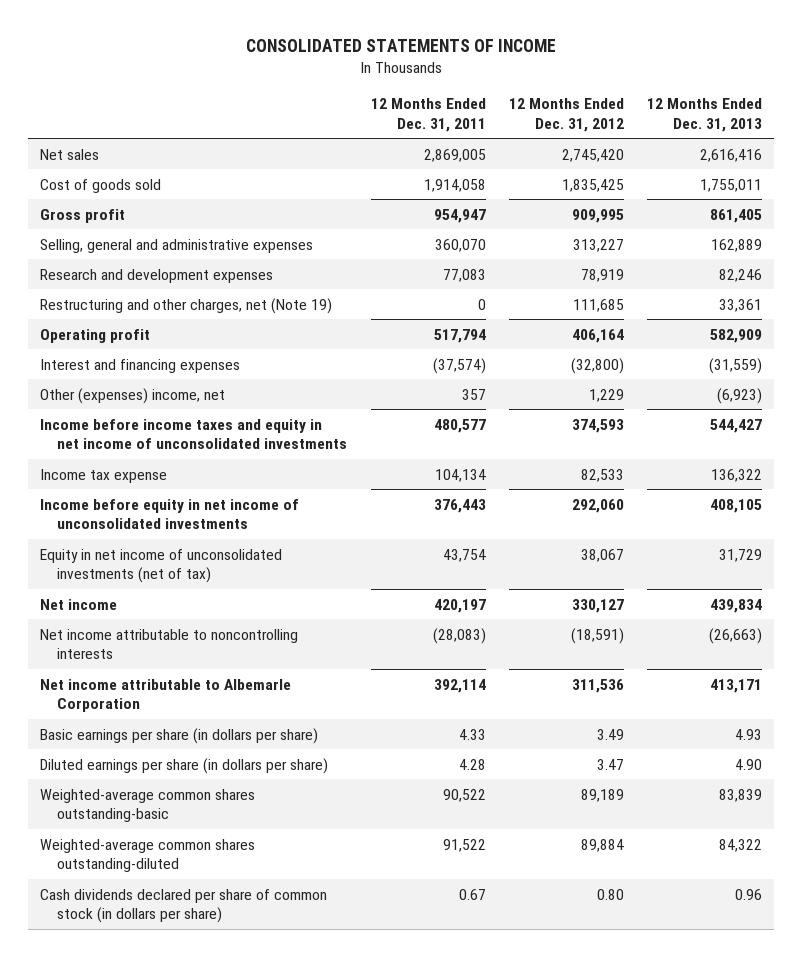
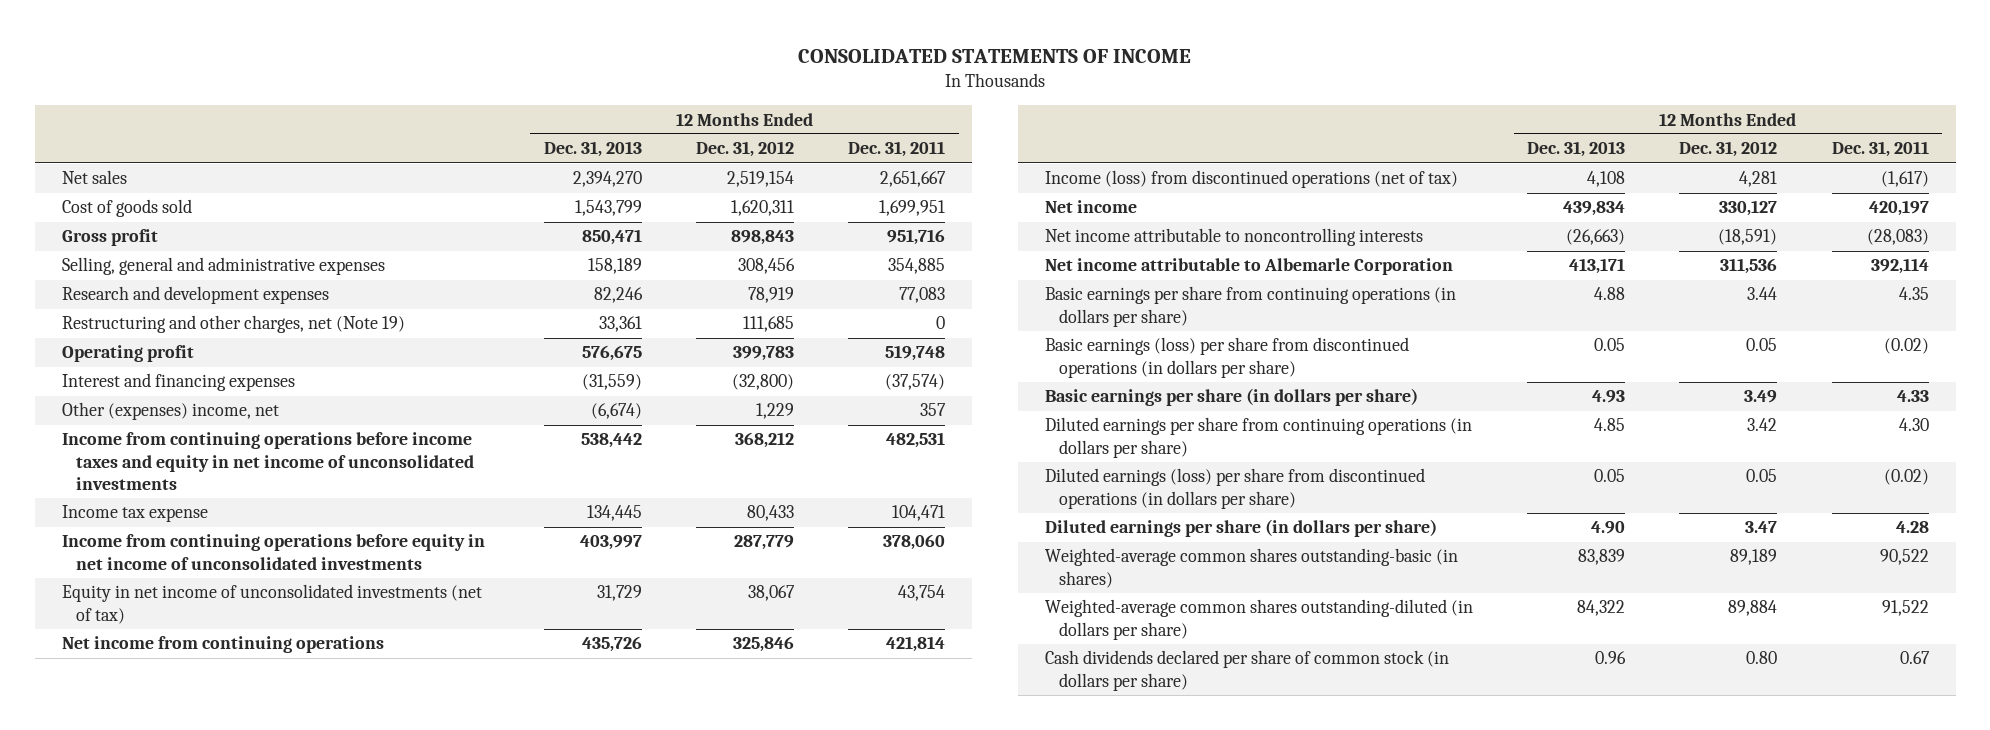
[423,148,486,162] 2,869,005 -> [880,171,947,188] 2,651,667
[561,148,624,162] 2,745,420 -> [727,171,795,188] 2,519,154
[700,148,763,162] 2,616,416 -> [572,171,642,188] 2,394,270
[423,178,486,192] 1,914,058 -> [879,200,946,217] 1,699,951
[561,178,624,192] 1,835,425 -> [731,200,795,217] 1,620,311
[700,178,763,192] 1,755,011 -> [574,200,642,217] 1,543,799
[433,208,486,223] 954,947 -> [887,229,946,246] 951,716
[571,208,624,223] 909,995 -> [731,230,795,246] 898,843
[710,208,763,223] 861,405 -> [581,229,642,246] 850,471
[434,238,486,252] 360,070 -> [888,258,946,275] 354,885
[572,238,624,252] 313,227 -> [738,258,796,275] 308,456
[711,238,763,252] 162,889 -> [587,258,642,275] 158,189
[433,328,486,343] 517,794 -> [885,345,946,362] 519,748
[571,328,624,343] 406,164 -> [733,346,795,362] 399,783
[710,328,763,343] 582,909 -> [581,345,642,362] 576,675
[717,387,763,404] (6,923) -> [590,403,642,420] (6,674)
[40,418,348,449] Income before income taxes and equity in net income of unconsolidated investments -> [61,432,475,490] Income from continuing operations before income taxes and equity in net income of unconsolidated investments
[433,418,486,433] 480,577 -> [886,432,946,449] 482,531
[571,418,624,433] 374,593 -> [735,432,795,449] 368,212
[710,418,763,433] 544,427 -> [580,433,642,449] 538,442
[434,468,486,482] 104,134 -> [892,505,946,522] 104,471
[580,468,624,482] 82,533 -> [747,505,795,522] 80,433
[711,468,763,482] 136,322 -> [586,505,642,522] 134,445
[40,498,300,529] Income before equity in net income of unconsolidated investments -> [61,534,485,570] Income from continuing operations before equity in net income of unconsolidated investments
[433,498,486,513] 376,443 -> [883,534,946,551] 378,060
[571,498,624,513] 292,060 -> [734,535,795,551] 287,779
[710,498,763,513] 408,105 -> [579,535,642,551] 403,997
none -> [61,636,384,654] Net income from continuing operations
none -> [1044,170,1458,189] Income (loss) from discontinued operations (net of tax)
none -> [1044,286,1456,327] Basic earnings per share from continuing operations (in dollars per share)
none -> [1044,337,1409,378] Basic earnings (loss) per share from discontinued operations (in dollars per share)
none -> [1044,417,1472,458] Diluted earnings per share from continuing operations (in dollars per share)
none -> [1044,468,1425,509] Diluted earnings (loss) per share from discontinued operations (in dollars per share)
[40,788,256,822] Weighted-average common shares outstanding-basic -> [1044,548,1458,588] Weighted-average common shares outstanding-basic (in shares)
[40,838,256,872] Weighted-average common shares outstanding-diluted -> [1044,599,1473,640] Weighted-average common shares outstanding-diluted (in dollars per share)

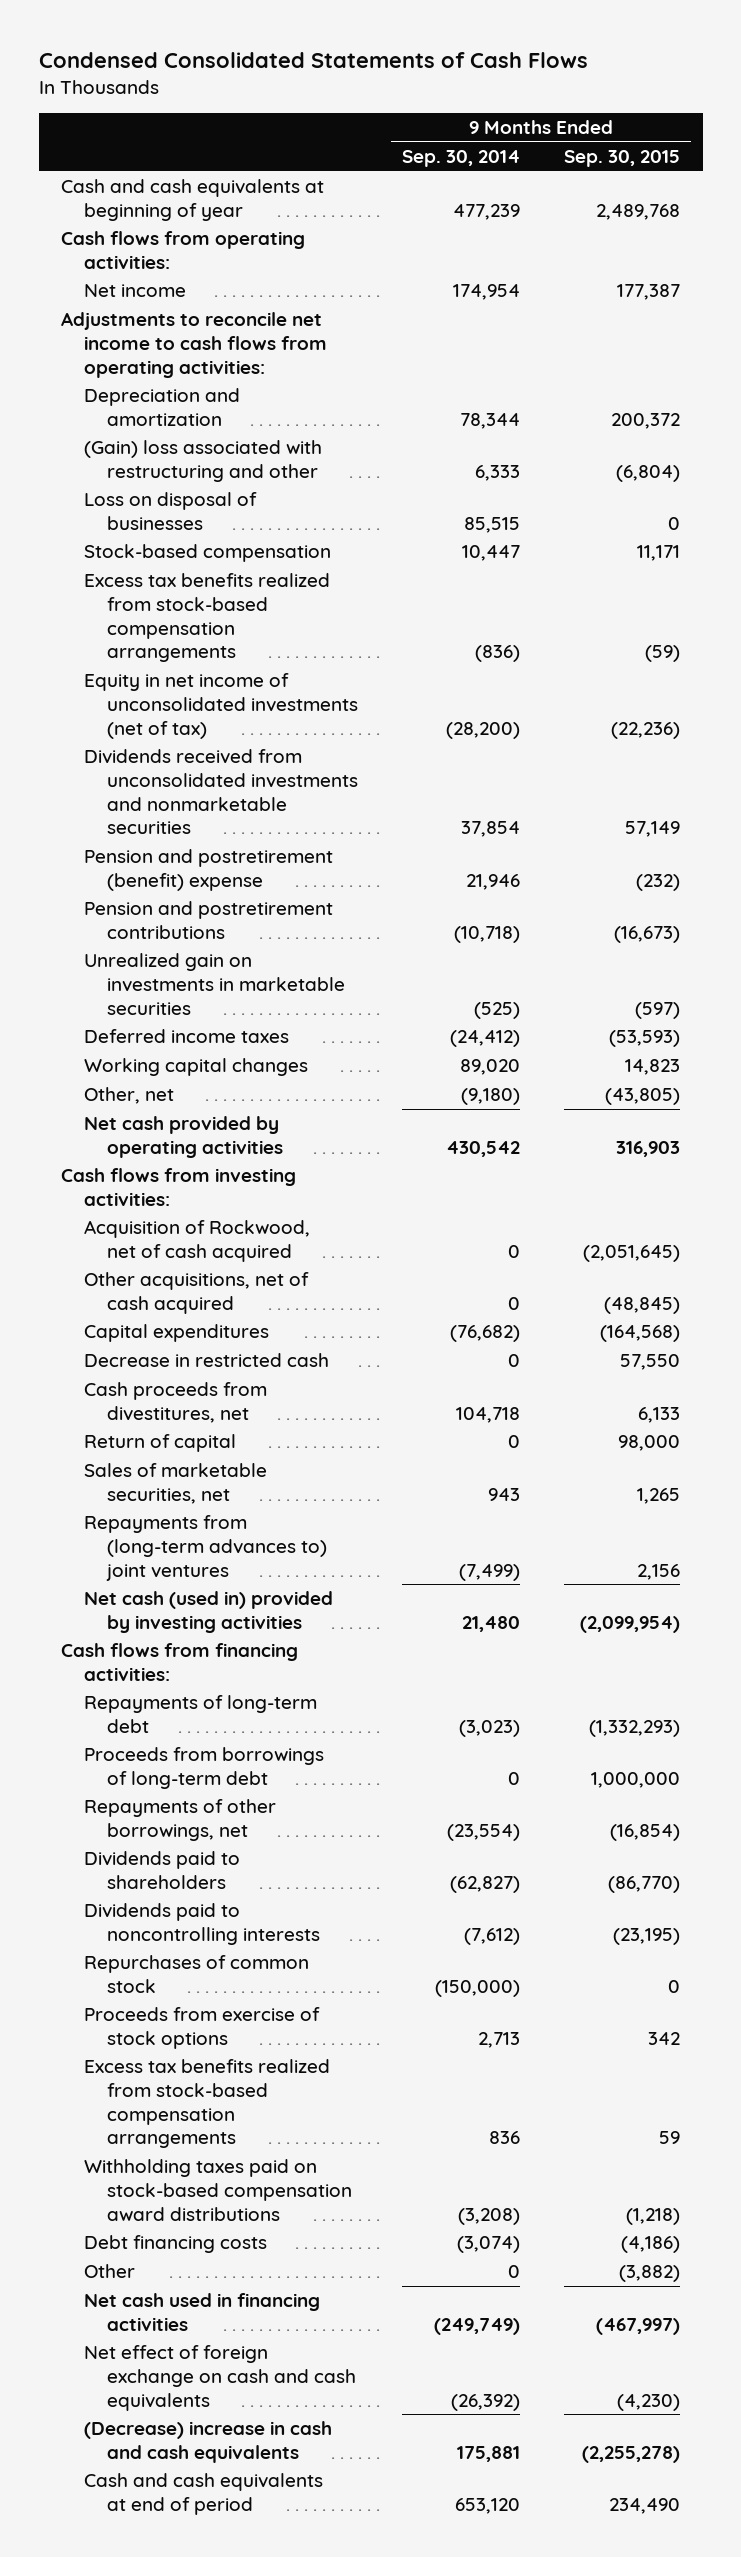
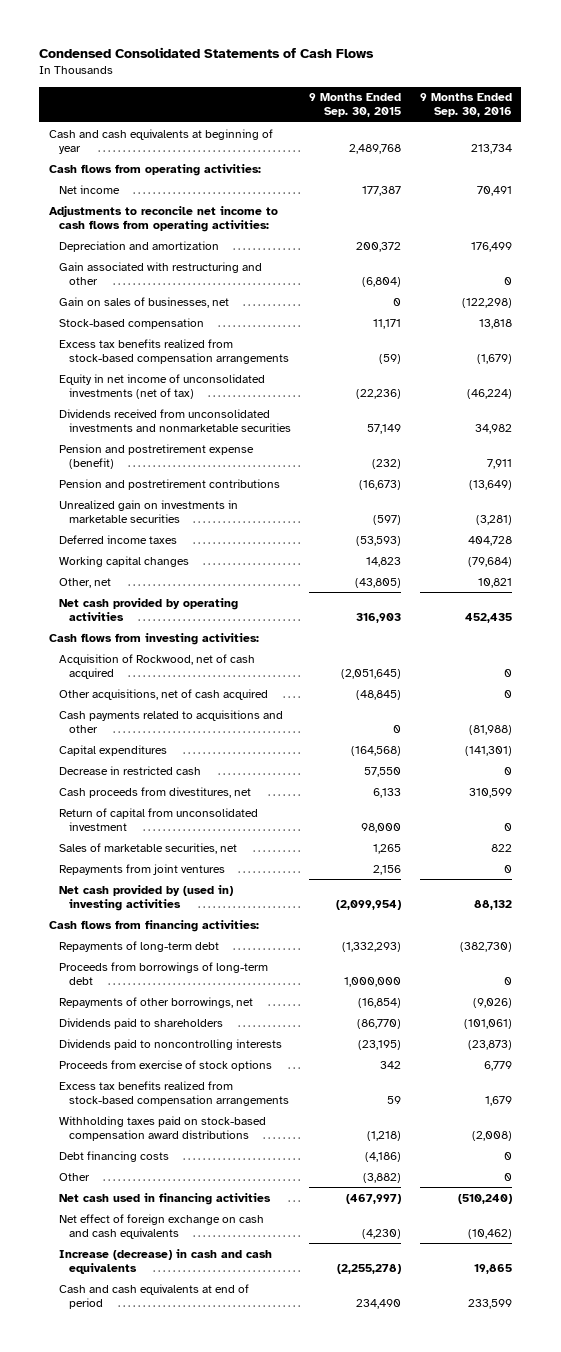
[402,150,521,168] Sep. 30, 2014 -> none
none -> [420,93,513,118] 9 Months Ended Sep. 30, 2016
[83,492,257,530] Loss on disposal of businesses -> none
[83,440,322,482] (Gain) loss associated with restructuring and other -> [58,261,262,285] Gain associated with restructuring and other
none -> [58,296,229,308] Gain on sales of businesses, net
[83,849,333,891] Pension and postretirement (benefit) expense -> [58,443,254,469] Pension and postretirement expense (benefit)
none -> [58,709,283,733] Cash payments related to acquisitions and other
[83,1434,236,1453] Return of capital -> [58,807,258,831] Return of capital from unconsolidated investment
[83,1515,327,1581] Repayments from (long-term advances to) joint ventures -> [58,863,225,875] Repayments from joint ventures
[83,1591,333,1633] Net cash (used in) provided by investing activities -> [58,884,233,911] Net cash provided by (used in) investing activities
[83,1955,309,1993] Repurchases of common stock -> none
[83,2421,332,2463] (Decrease) increase in cash and cash equivalents -> [58,1248,272,1274] Increase (decrease) in cash and cash equivalents

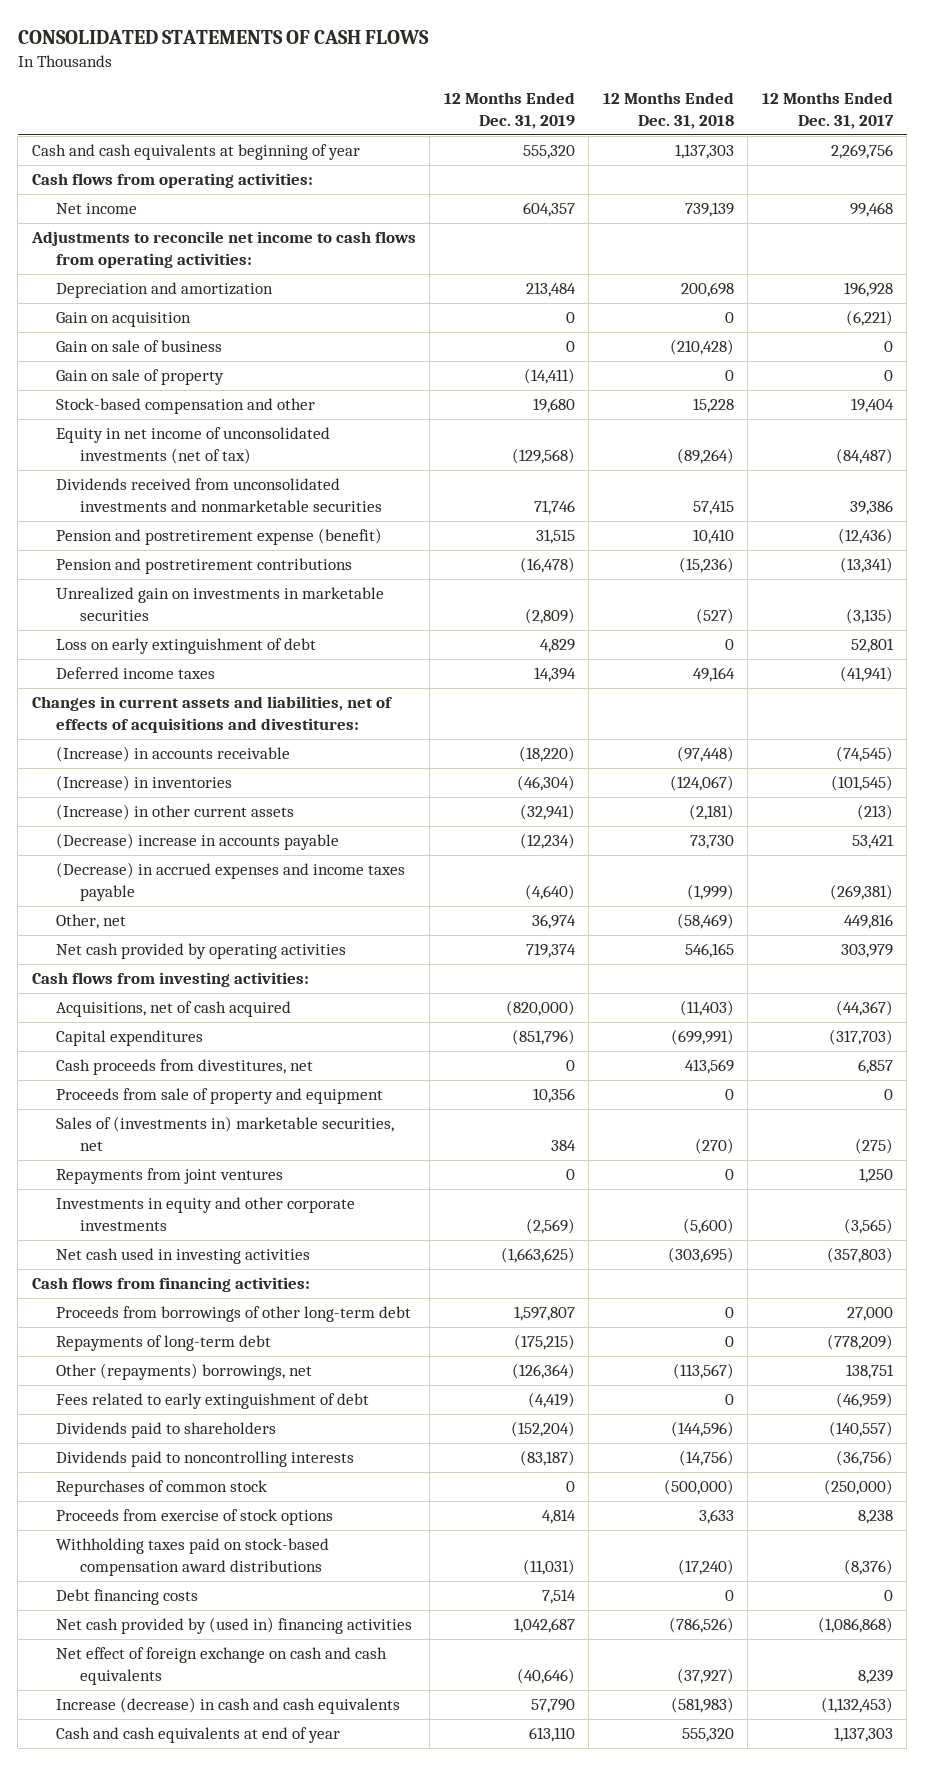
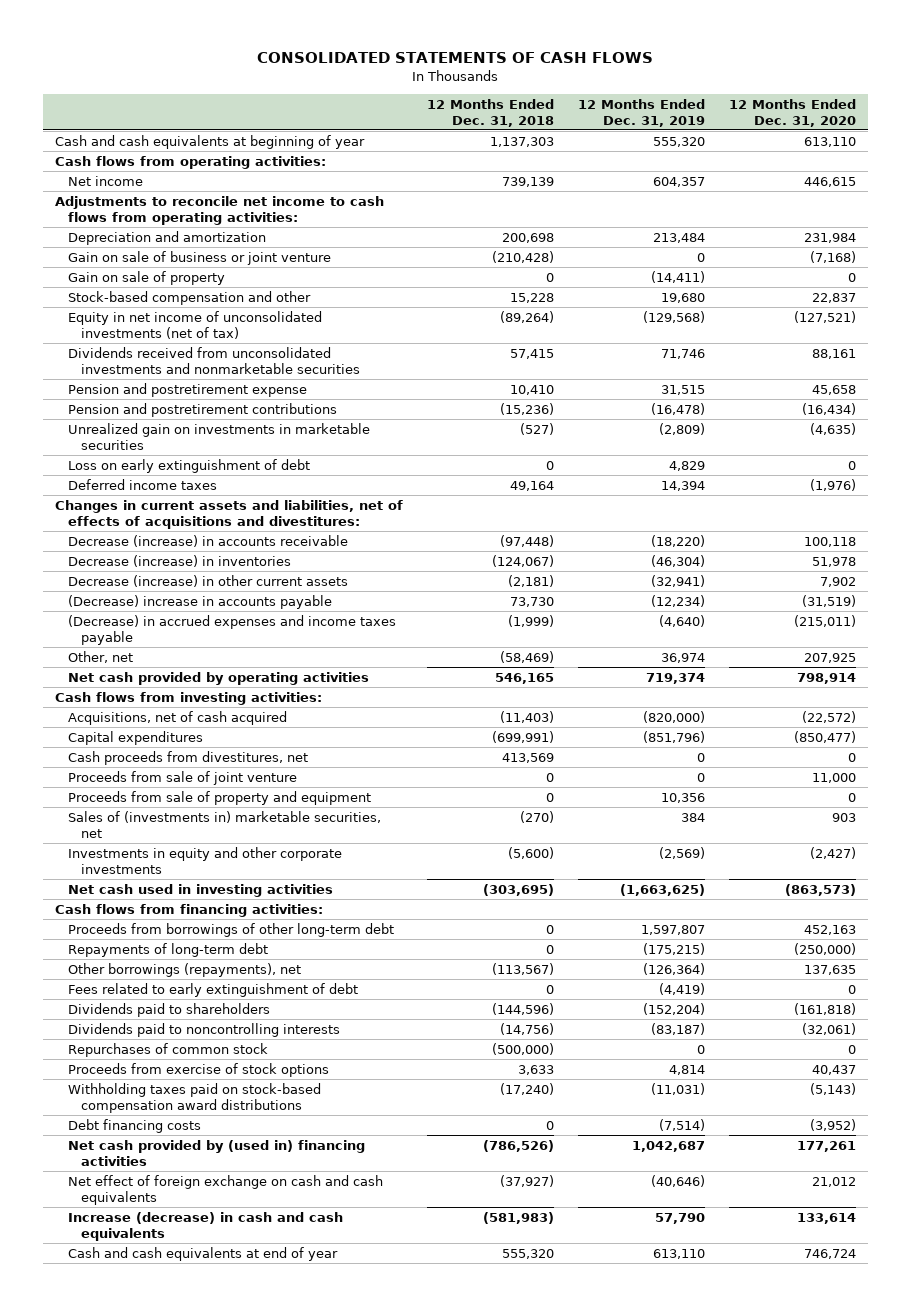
[761,92,894,130] 12 Months Ended Dec. 31, 2017 -> none
none -> [728,98,856,127] 12 Months Ended Dec. 31, 2020
[56,312,192,328] Gain on acquisition -> none
[56,340,223,353] Gain on sale of business -> [67,250,331,265] Gain on sale of business or joint venture
[56,528,383,546] Pension and postretirement expense (benefit) -> [67,382,307,397] Pension and postretirement expense
[56,746,291,763] (Increase) in accounts receivable -> [67,534,348,547] Decrease (increase) in accounts receivable
[56,775,233,792] (Increase) in inventories -> [67,554,291,567] Decrease (increase) in inventories
[56,804,295,821] (Increase) in other current assets -> [67,574,348,587] Decrease (increase) in other current assets
none -> [67,770,297,785] Proceeds from sale of joint venture
[56,1168,284,1185] Repayments from joint ventures -> none
[56,1363,313,1381] Other (repayments) borrowings, net -> [67,962,301,977] Other borrowings (repayments), net
[541,1589,576,1605] 7,514 -> [658,1118,705,1131] (7,514)

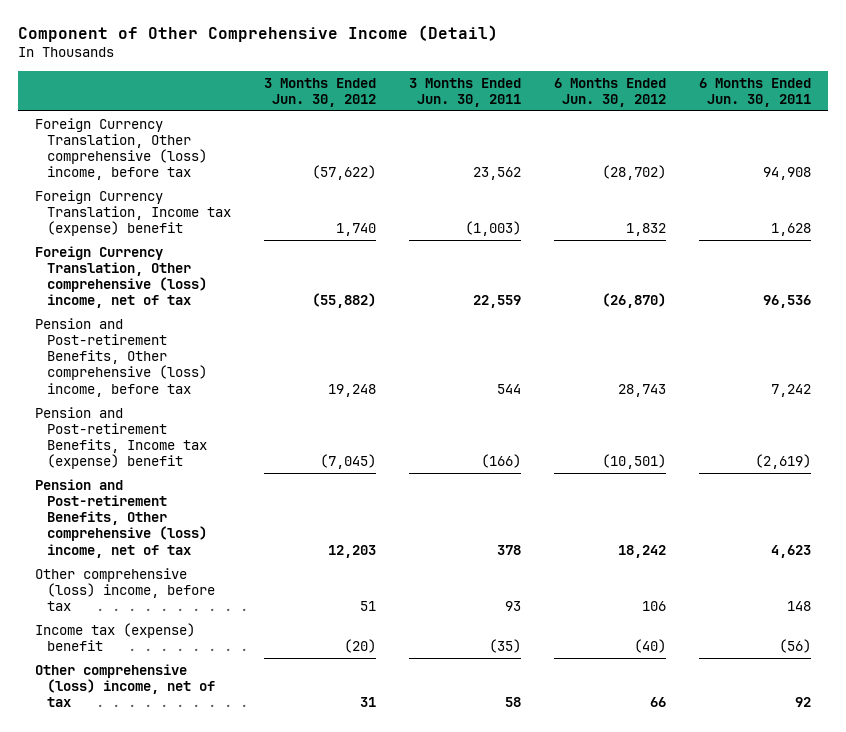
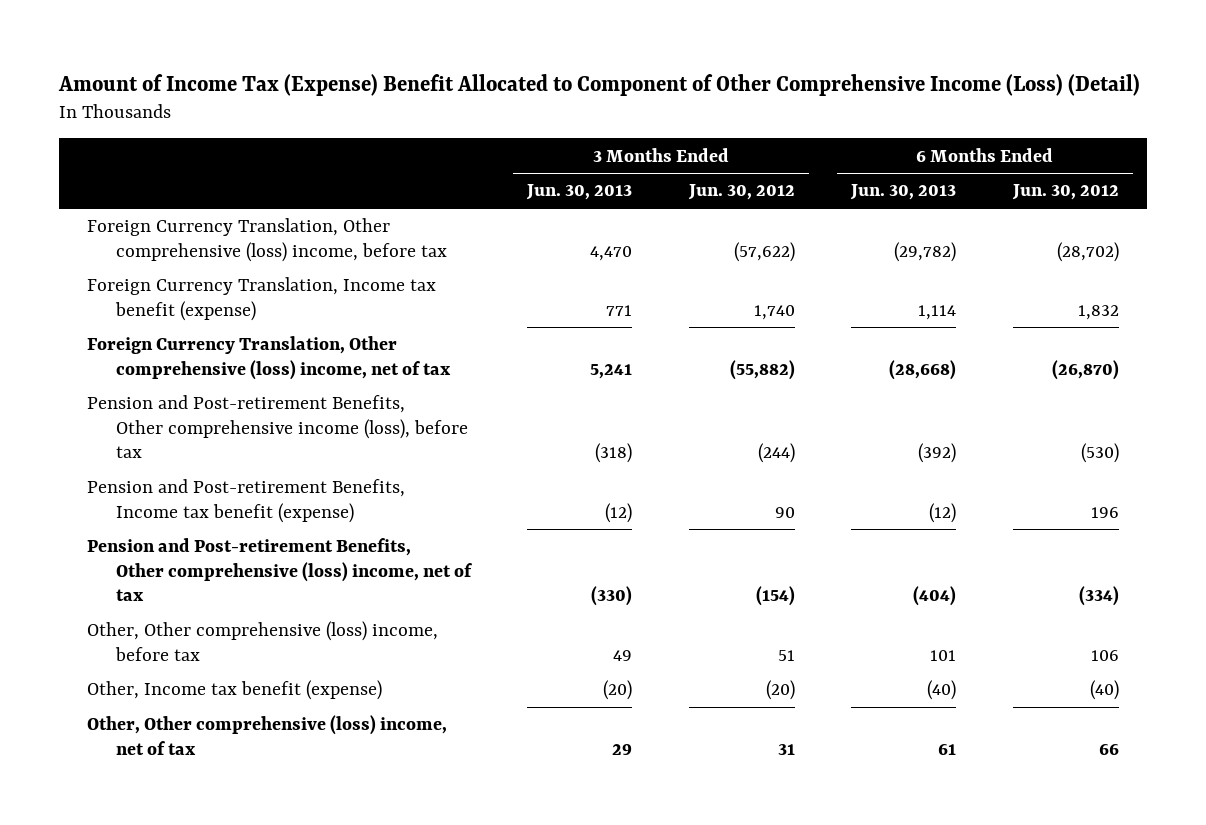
[18,24,499,42] Component of Other Comprehensive Income (Detail) -> [58,73,1141,96] Amount of Income Tax (Expense) Benefit Allocated to Component of Other Comprehensive Income (Loss) (Detail)
[409,77,522,107] 3 Months Ended Jun. 30, 2011 -> none
[699,77,812,107] 6 Months Ended Jun. 30, 2011 -> none
none -> [526,184,633,201] Jun. 30, 2013
none -> [850,184,957,201] Jun. 30, 2013
[34,189,232,237] Foreign Currency Translation, Income tax (expense) benefit -> [87,277,437,321] Foreign Currency Translation, Income tax benefit (expense)
[34,317,208,397] Pension and Post-retirement Benefits, Other comprehensive (loss) income, before tax -> [87,395,468,459] Pension and Post-retirement Benefits, Other comprehensive income (loss), before tax
[328,383,377,397] 19,248 -> [757,443,795,464] (244)
[618,383,667,397] 28,743 -> [1080,443,1119,464] (530)
[34,406,208,470] Pension and Post-retirement Benefits, Income tax (expense) benefit -> [87,479,406,523] Pension and Post-retirement Benefits, Income tax benefit (expense)
[320,454,377,470] (7,045) -> [774,506,795,518] 90
[602,454,667,470] (10,501) -> [1090,506,1119,518] 196
[328,544,377,558] 12,203 -> [755,586,795,607] (154)
[618,544,667,558] 18,242 -> [1078,586,1119,607] (334)
[34,567,216,612] Other comprehensive (loss) income, before tax -> [87,621,439,661] Other, Other comprehensive (loss) income, before tax
[34,622,195,652] Income tax (expense) benefit -> [87,680,383,701] Other, Income tax benefit (expense)
[34,663,216,708] Other comprehensive (loss) income, net of tax -> [87,715,448,755] Other, Other comprehensive (loss) income, net of tax

